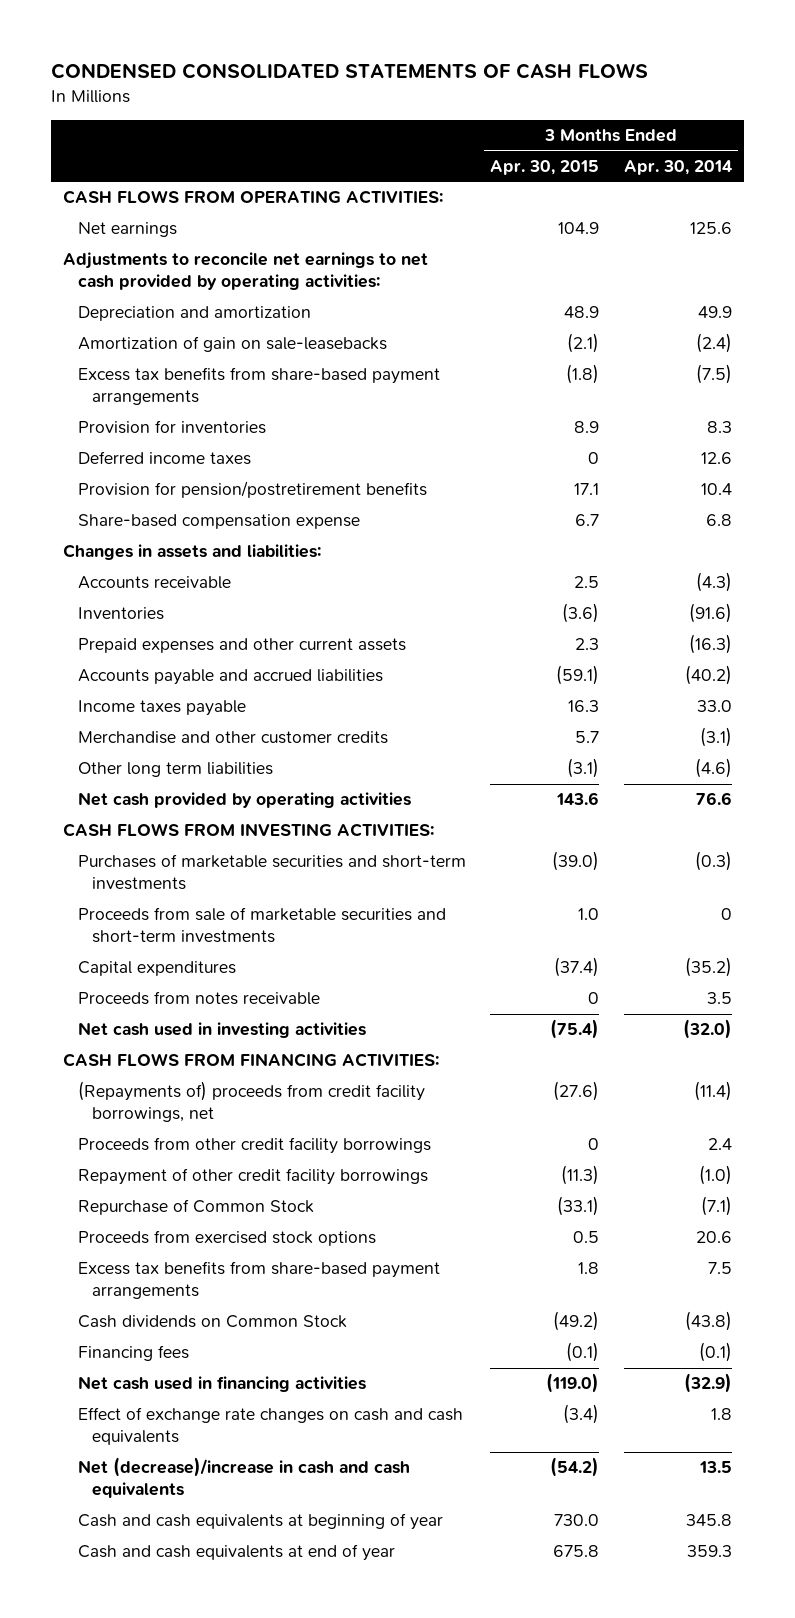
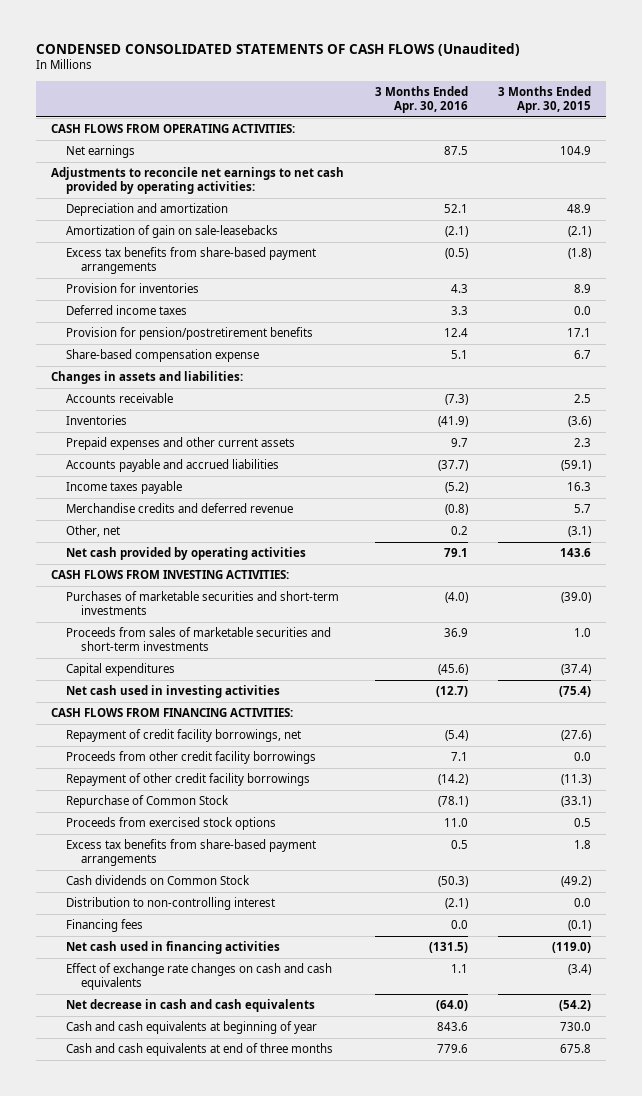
[51,63,649,80] CONDENSED CONSOLIDATED STATEMENTS OF CASH FLOWS -> [35,42,520,56] CONDENSED CONSOLIDATED STATEMENTS OF CASH FLOWS (Unaudited)
[623,159,732,175] Apr. 30, 2014 -> none
none -> [374,85,468,114] 3 Months Ended Apr. 30, 2016
[588,452,600,465] 0 -> [574,306,592,316] 0.0
[77,731,388,745] Merchandise and other customer credits -> [66,503,294,514] Merchandise credits and deferred revenue
[77,762,273,778] Other long term liabilities -> [66,525,121,538] Other, net
[77,907,446,944] Proceeds from sale of marketable securities and short-term investments -> [66,627,332,652] Proceeds from sales of marketable securities and short-term investments
[77,991,320,1006] Proceeds from notes receivable -> none
[77,1081,425,1123] (Repayments of) proceeds from credit facility borrowings, net -> [66,729,302,743] Repayment of credit facility borrowings, net
[588,1138,600,1151] 0 -> [574,752,592,762] 0.0
none -> [66,897,276,911] Distribution to non-controlling interest
[77,1457,410,1499] Net (decrease)/increase in cash and cash equivalents -> [66,999,316,1013] Net decrease in cash and cash equivalents
[77,1544,395,1562] Cash and cash equivalents at end of year -> [66,1043,334,1057] Cash and cash equivalents at end of three months

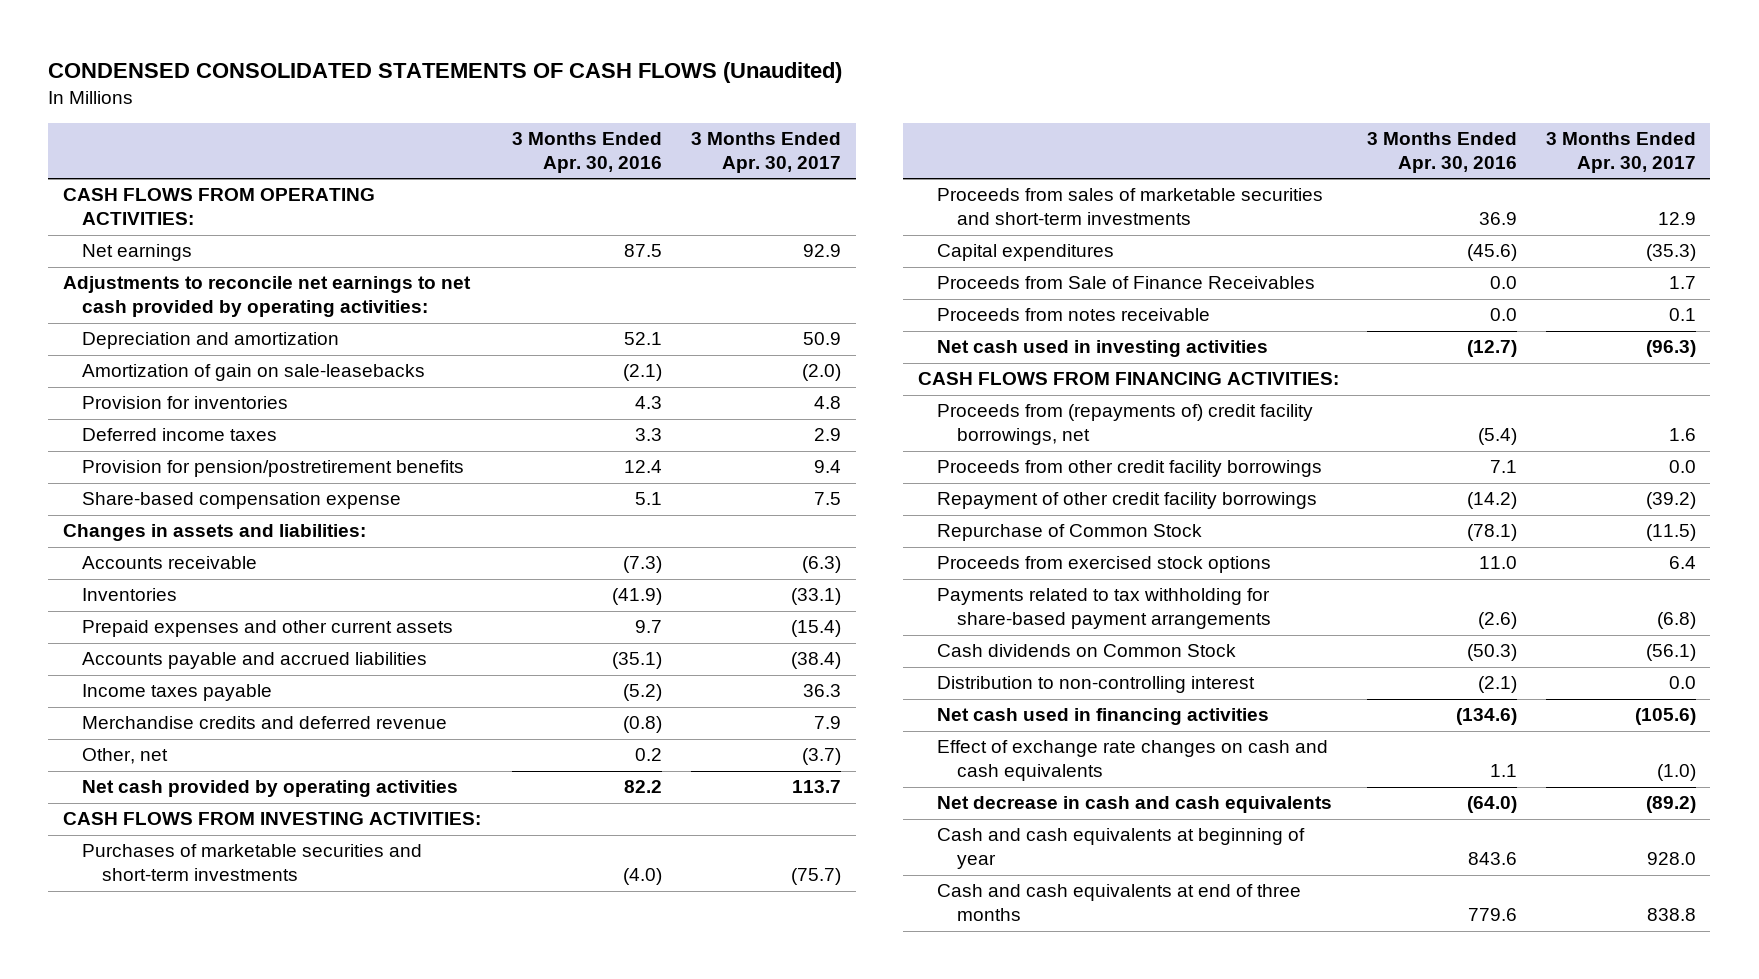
[498,85,592,114] 3 Months Ended Apr. 30, 2015 -> none
none -> [691,132,842,174] 3 Months Ended Apr. 30, 2017
[66,247,317,275] Excess tax benefits from share-based payment arrangements -> none
[437,460,468,472] (37.7) -> [612,652,663,670] (35.1)
[443,548,468,558] 79.1 -> [624,780,663,794] 82.2
none -> [937,276,1316,290] Proceeds from Sale of Finance Receivables
none -> [937,308,1211,322] Proceeds from notes receivable
[66,729,302,743] Repayment of credit facility borrowings, net -> [937,404,1314,446] Proceeds from (repayments of) credit facility borrowings, net
[66,839,317,867] Excess tax benefits from share-based payment arrangements -> none
none -> [937,588,1271,630] Payments related to tax withholding for share-based payment arrangements
[66,919,144,933] Financing fees -> none
[428,942,468,954] (131.5) -> [1456,708,1518,726] (134.6)

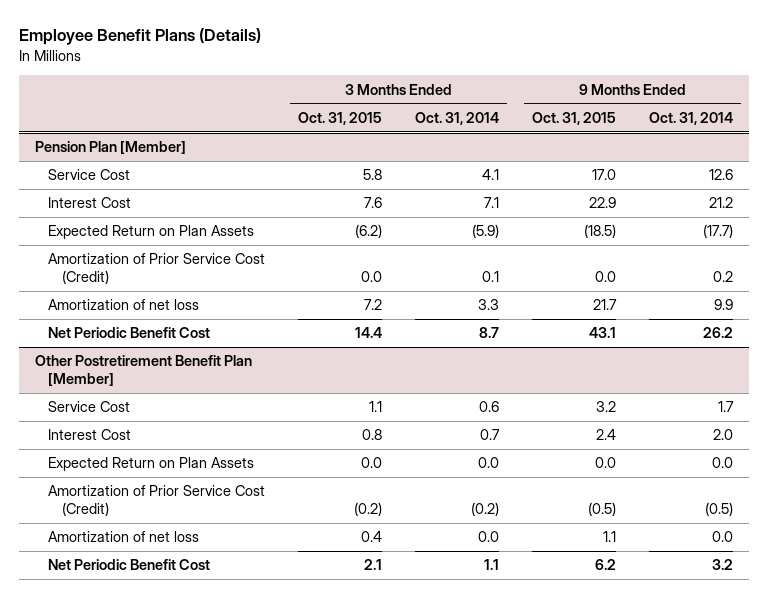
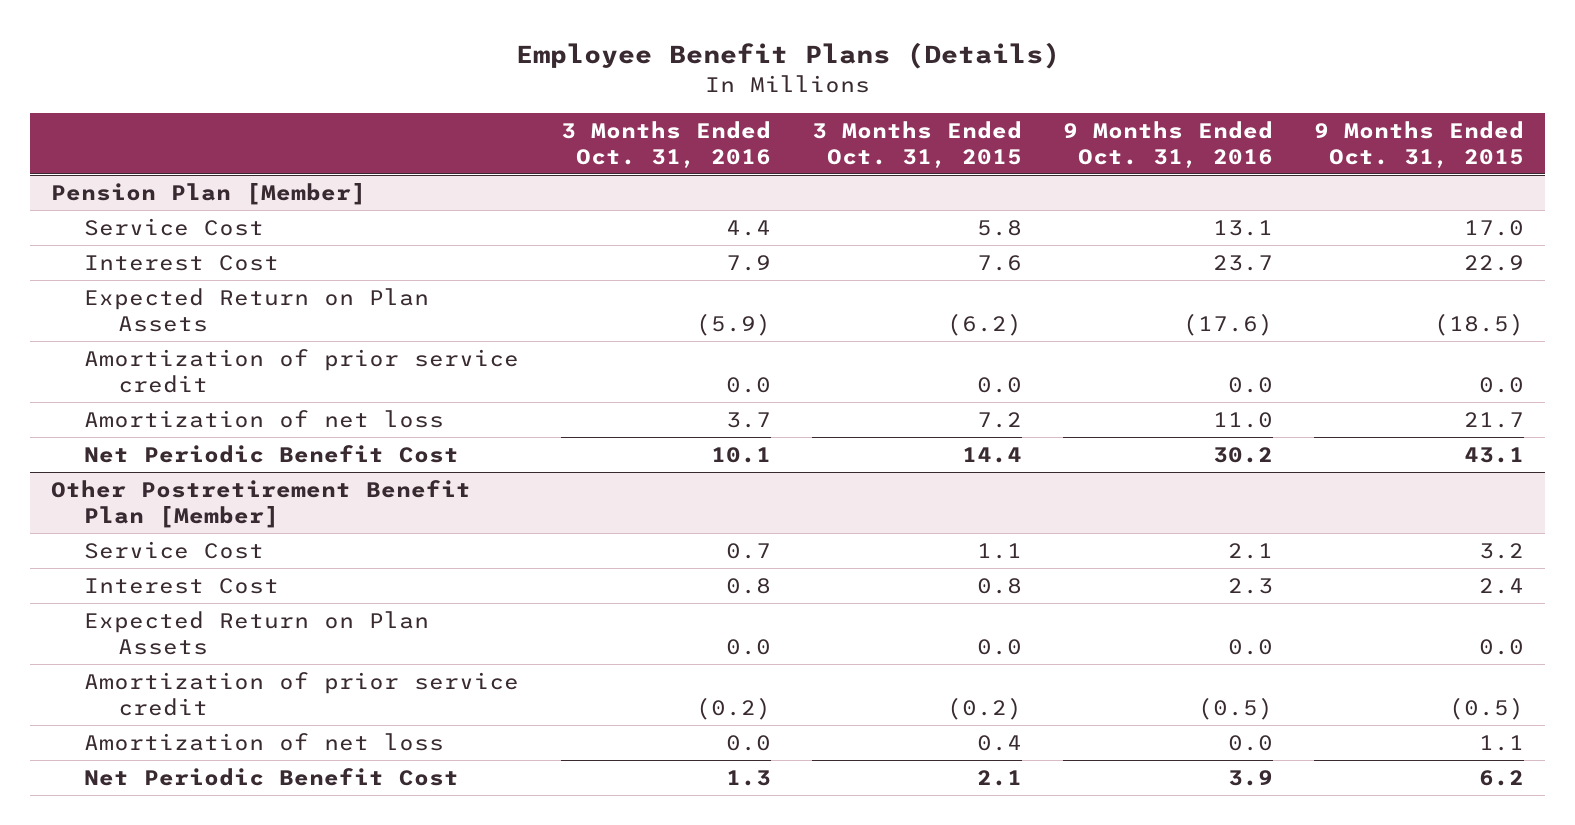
[415,111,500,125] Oct. 31, 2014 -> none
[648,111,733,125] Oct. 31, 2014 -> none
none -> [560,120,771,168] 3 Months Ended Oct. 31, 2016
none -> [1063,120,1274,168] 9 Months Ended Oct. 31, 2016
[48,253,266,285] Amortization of Prior Service Cost (Credit) -> [84,348,520,393] Amortization of prior service credit
[48,485,266,517] Amortization of Prior Service Cost (Credit) -> [84,671,520,716] Amortization of prior service credit

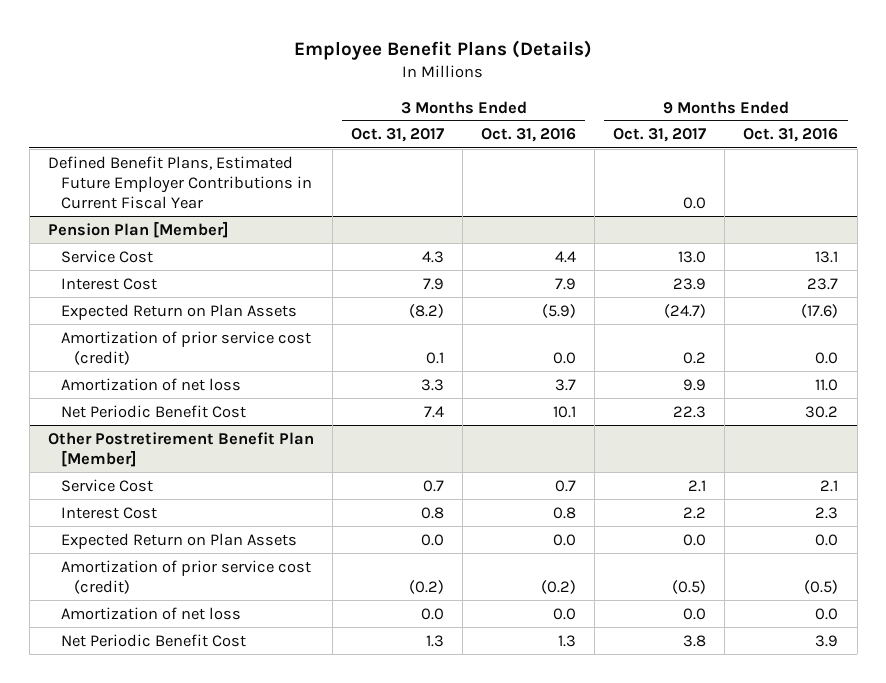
[811,120,1022,168] 3 Months Ended Oct. 31, 2015 -> none
[1314,120,1525,168] 9 Months Ended Oct. 31, 2015 -> none
none -> [351,128,445,143] Oct. 31, 2017
none -> [613,128,707,143] Oct. 31, 2017
none -> [47,155,313,209] Defined Benefit Plans, Estimated Future Employer Contributions in Current Fiscal Year
[84,348,520,393] Amortization of prior service credit -> [61,330,312,365] Amortization of prior service cost (credit)
[84,671,520,716] Amortization of prior service credit -> [61,559,312,594] Amortization of prior service cost (credit)

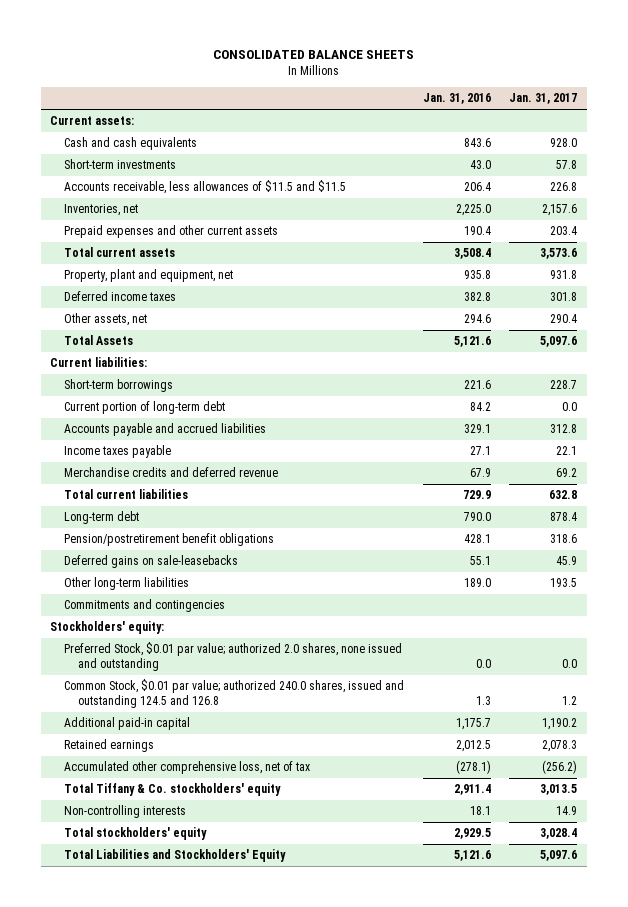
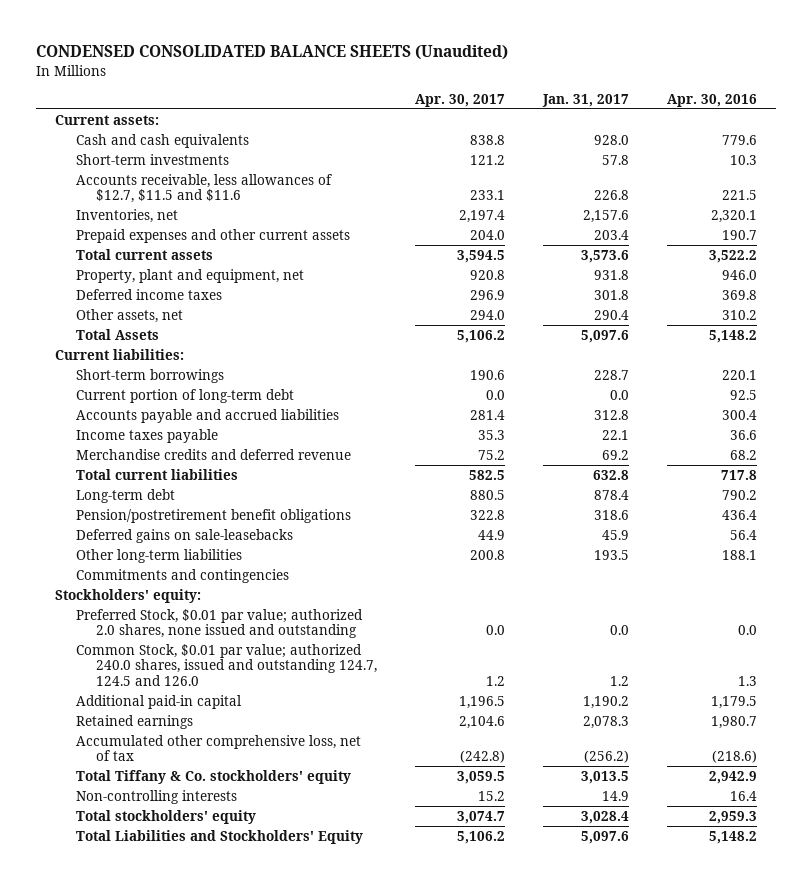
[212,50,414,60] CONSOLIDATED BALANCE SHEETS -> [36,45,509,61] CONDENSED CONSOLIDATED BALANCE SHEETS (Unaudited)
[422,93,491,105] Jan. 31, 2016 -> none
none -> [415,93,506,107] Apr. 30, 2017
none -> [667,93,758,107] Apr. 30, 2016
[63,180,346,195] Accounts receivable, less allowances of $11.5 and $11.5 -> [75,173,332,204] Accounts receivable, less allowances of $12.7, $11.5 and $11.6
[63,679,404,709] Common Stock, $0.01 par value; authorized 240.0 shares, issued and outstanding 124.5 and 126.8 -> [75,643,378,687] Common Stock, $0.01 par value; authorized 240.0 shares, issued and outstanding 124.7, 124.5 and 126.0

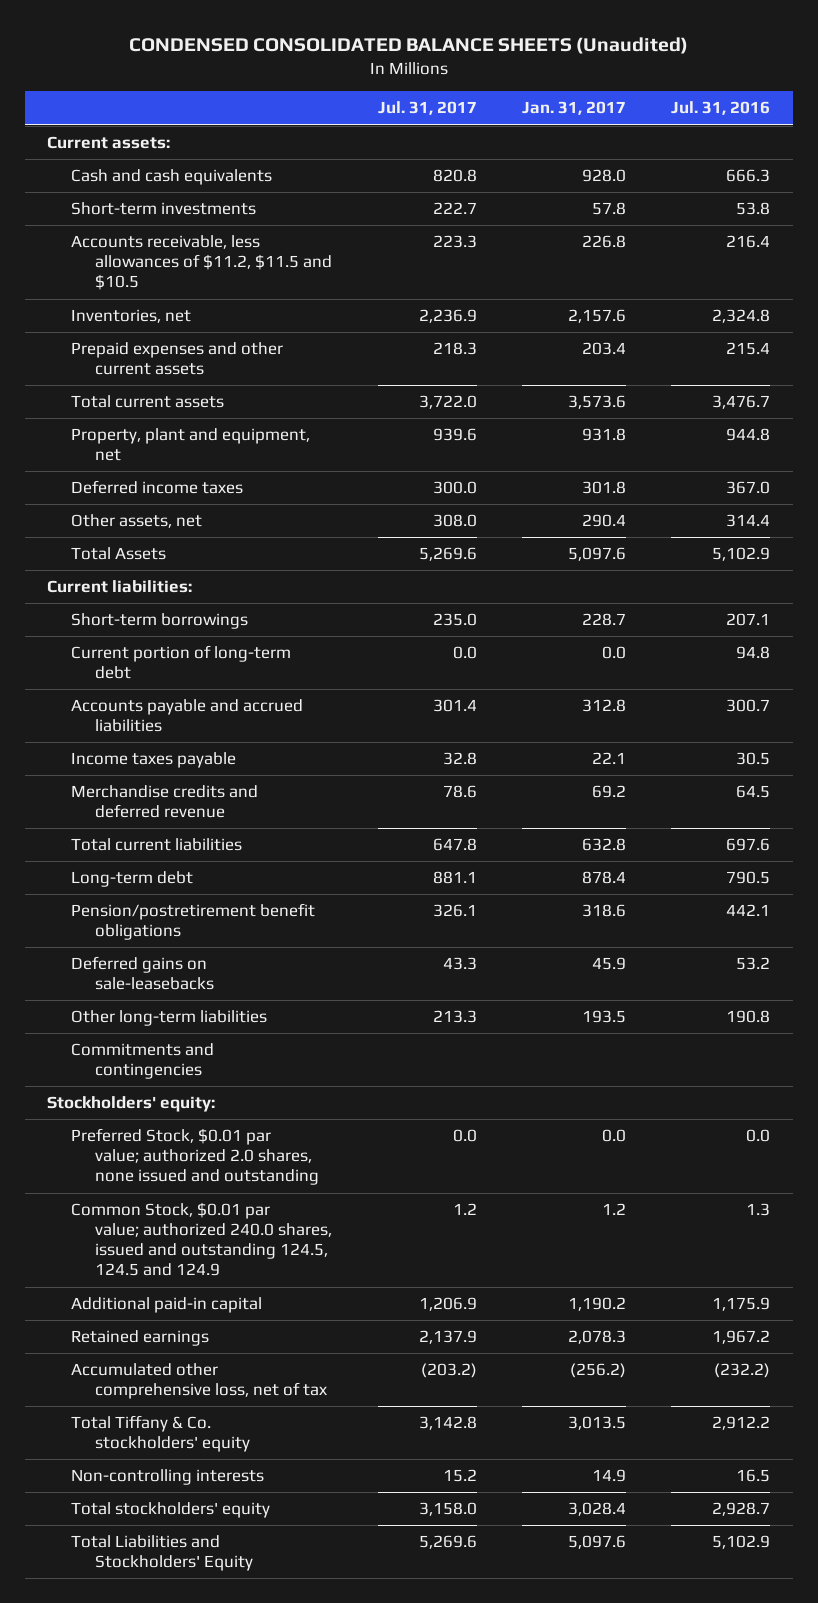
[415,93,506,107] Apr. 30, 2017 -> none
[667,93,758,107] Apr. 30, 2016 -> none
none -> [377,101,477,116] Jul. 31, 2017
none -> [671,101,771,116] Jul. 31, 2016
[75,173,332,204] Accounts receivable, less allowances of $12.7, $11.5 and $11.6 -> [71,235,333,291] Accounts receivable, less allowances of $11.2, $11.5 and $10.5
[75,643,378,687] Common Stock, $0.01 par value; authorized 240.0 shares, issued and outstanding 124.7, 124.5 and 126.0 -> [71,1202,333,1277] Common Stock, $0.01 par value; authorized 240.0 shares, issued and outstanding 124.5, 124.5 and 124.9

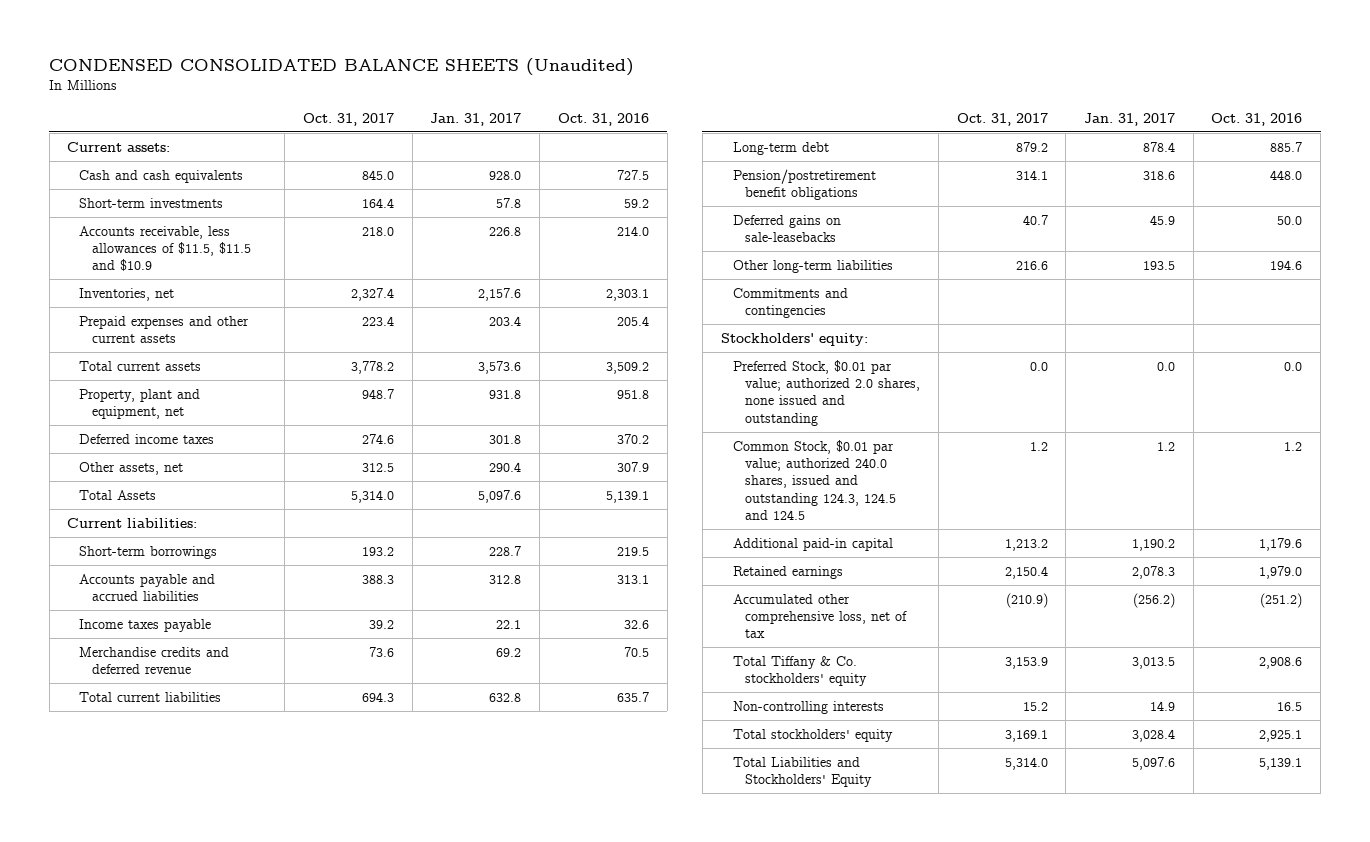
[377,101,477,116] Jul. 31, 2017 -> none
[671,101,771,116] Jul. 31, 2016 -> none
none -> [303,112,395,126] Oct. 31, 2017
none -> [557,112,649,126] Oct. 31, 2016
[71,235,333,291] Accounts receivable, less allowances of $11.2, $11.5 and $10.5 -> [79,225,251,272] Accounts receivable, less allowances of $11.5, $11.5 and $10.9
[71,645,292,680] Current portion of long-term debt -> none
[71,1202,333,1277] Common Stock, $0.01 par value; authorized 240.0 shares, issued and outstanding 124.5, 124.5 and 124.9 -> [732,439,897,521] Common Stock, $0.01 par value; authorized 240.0 shares, issued and outstanding 124.3, 124.5 and 124.5

